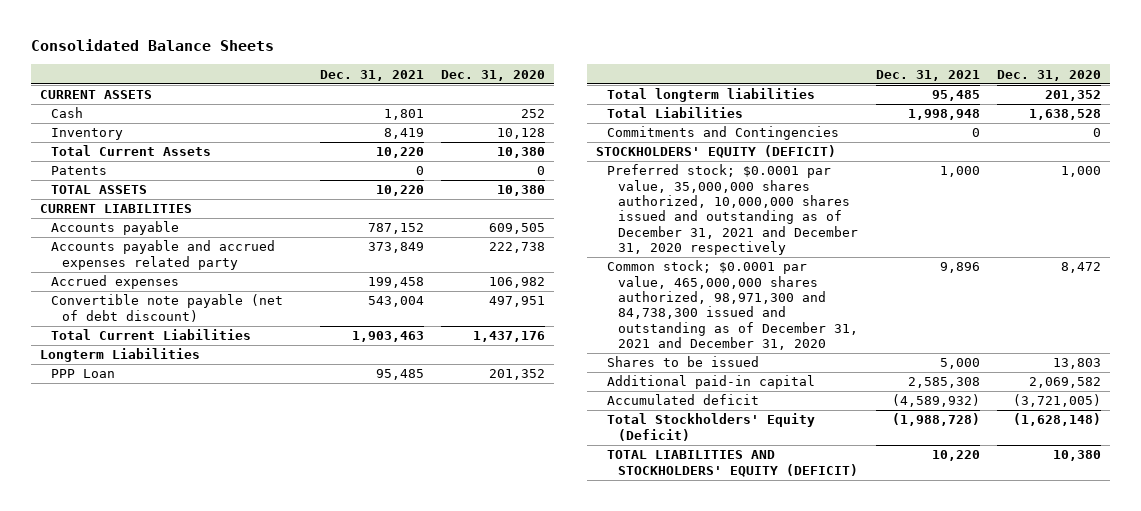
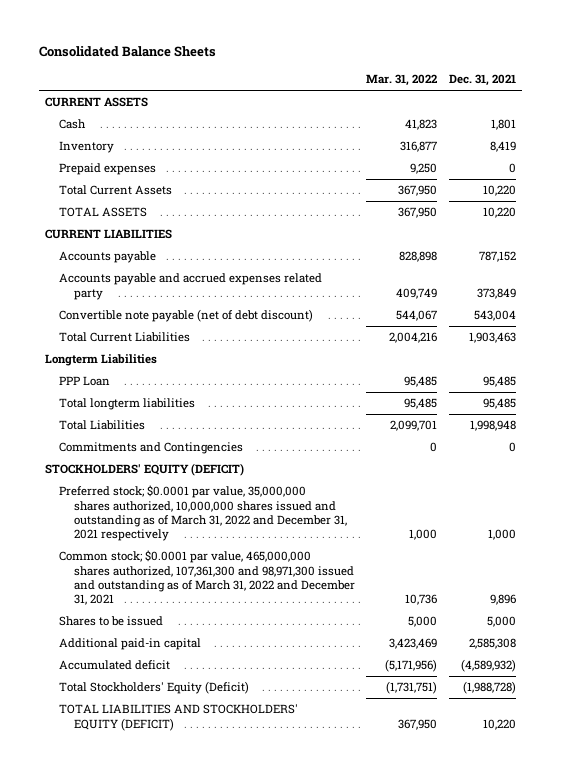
[441,69,546,81] Dec. 31, 2020 -> none
none -> [366,74,438,87] Mar. 31, 2022
none -> [59,163,157,176] Prepaid expenses
[50,166,107,176] Patents -> none
[50,275,179,290] Accrued expenses -> none
[606,164,858,256] Preferred stock; $0.0001 par value, 35,000,000 shares authorized, 10,000,000 shares issued and outstanding as of December 31, 2021 and December 31, 2020 respectively -> [59,485,347,542] Preferred stock; $0.0001 par value, 35,000,000 shares authorized, 10,000,000 shares issued and outstanding as of March 31, 2022 and December 31, 2021 respectively
[606,260,858,351] Common stock; $0.0001 par value, 465,000,000 shares authorized, 98,971,300 and 84,738,300 issued and outstanding as of December 31, 2021 and December 31, 2020 -> [59,550,355,606] Common stock; $0.0001 par value, 465,000,000 shares authorized, 107,361,300 and 98,971,300 issued and outstanding as of March 31, 2022 and December 31, 2021

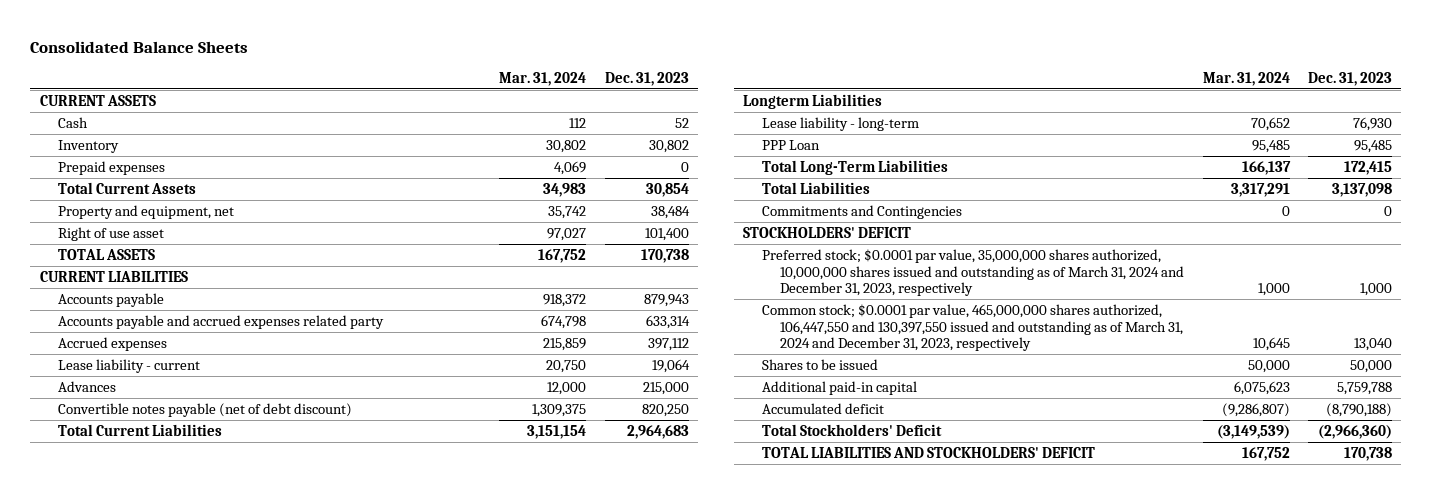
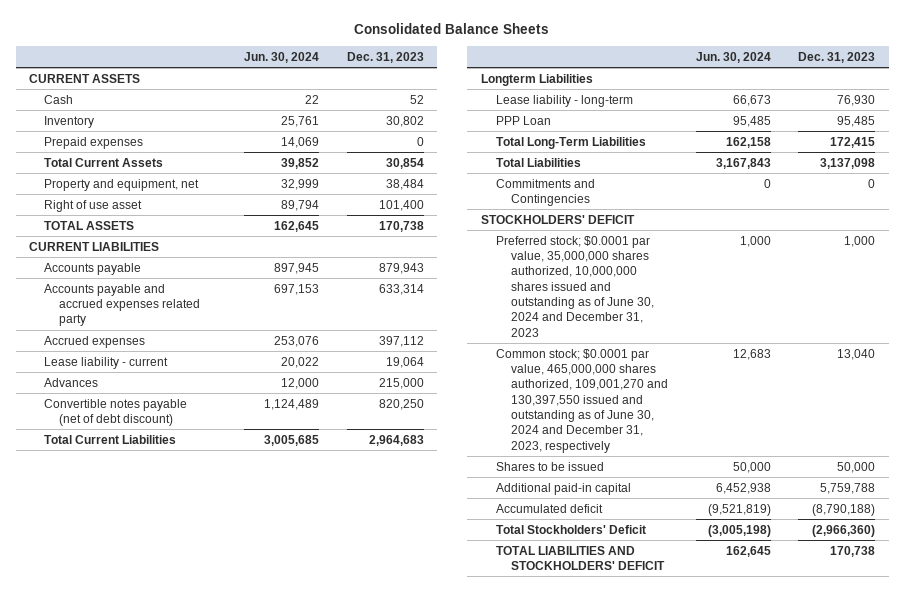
[499,71,587,86] Mar. 31, 2024 -> none
none -> [243,51,319,63] Jun. 30, 2024
[761,248,1185,297] Preferred stock; $0.0001 par value, 35,000,000 shares authorized, 10,000,000 shares issued and outstanding as of March 31, 2024 and December 31, 2023, respectively -> [495,235,654,337] Preferred stock; $0.0001 par value, 35,000,000 shares authorized, 10,000,000 shares issued and outstanding as of June 30, 2024 and December 31, 2023
[761,303,1184,352] Common stock; $0.0001 par value, 465,000,000 shares authorized, 106,447,550 and 130,397,550 issued and outstanding as of March 31, 2024 and December 31, 2023, respectively -> [495,348,668,453] Common stock; $0.0001 par value, 465,000,000 shares authorized, 109,001,270 and 130,397,550 issued and outstanding as of June 30, 2024 and December 31, 2023, respectively

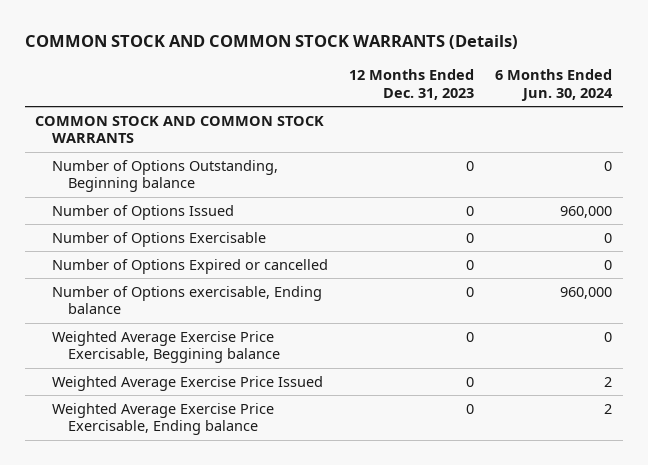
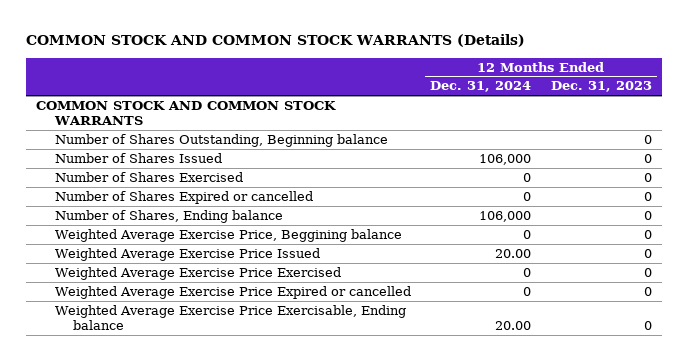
[495,69,614,101] 6 Months Ended Jun. 30, 2024 -> none
none -> [430,81,532,93] Dec. 31, 2024
[51,159,278,193] Number of Options Outstanding, Beginning balance -> [54,133,388,147] Number of Shares Outstanding, Beginning balance
[51,204,234,220] Number of Options Issued -> [54,152,222,163] Number of Shares Issued
[51,231,266,247] Number of Options Exercisable -> [54,171,243,182] Number of Shares Exercised
[51,258,328,274] Number of Options Expired or cancelled -> [54,190,313,204] Number of Shares Expired or cancelled
[51,285,322,315] Number of Options exercisable, Ending balance -> [54,209,283,223] Number of Shares, Ending balance
[51,330,281,364] Weighted Average Exercise Price Exercisable, Beggining balance -> [54,228,402,242] Weighted Average Exercise Price, Beggining balance
none -> [54,266,341,280] Weighted Average Exercise Price Exercised
none -> [54,285,411,299] Weighted Average Exercise Price Expired or cancelled

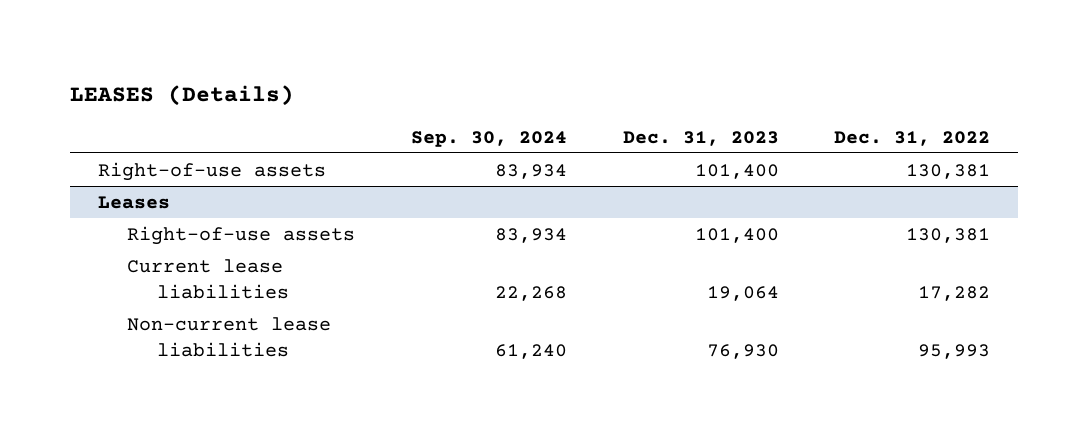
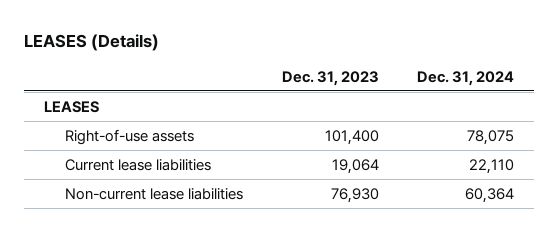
[411,130,568,147] Sep. 30, 2024 -> none
[834,130,991,146] Dec. 31, 2022 -> none
none -> [417,70,515,86] Dec. 31, 2024
[97,161,326,181] Right-of-use assets -> none
[97,195,170,209] Leases -> none
none -> [43,100,99,113] LEASES

